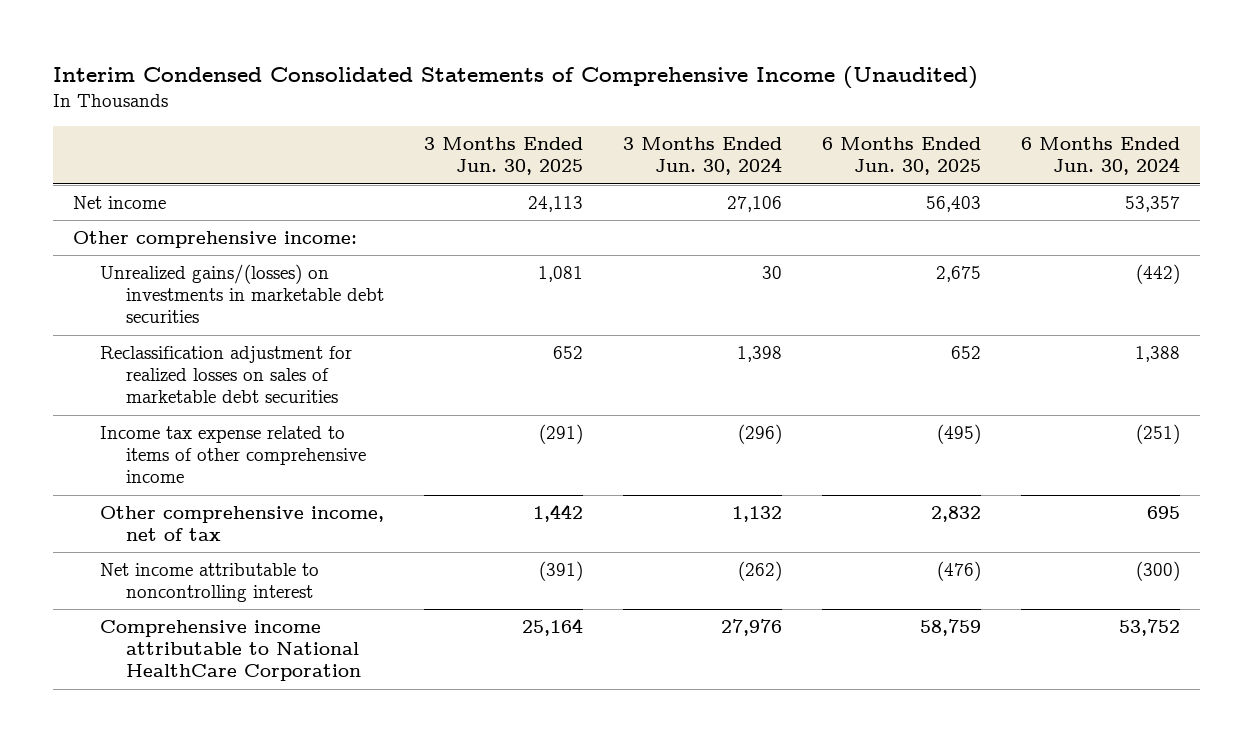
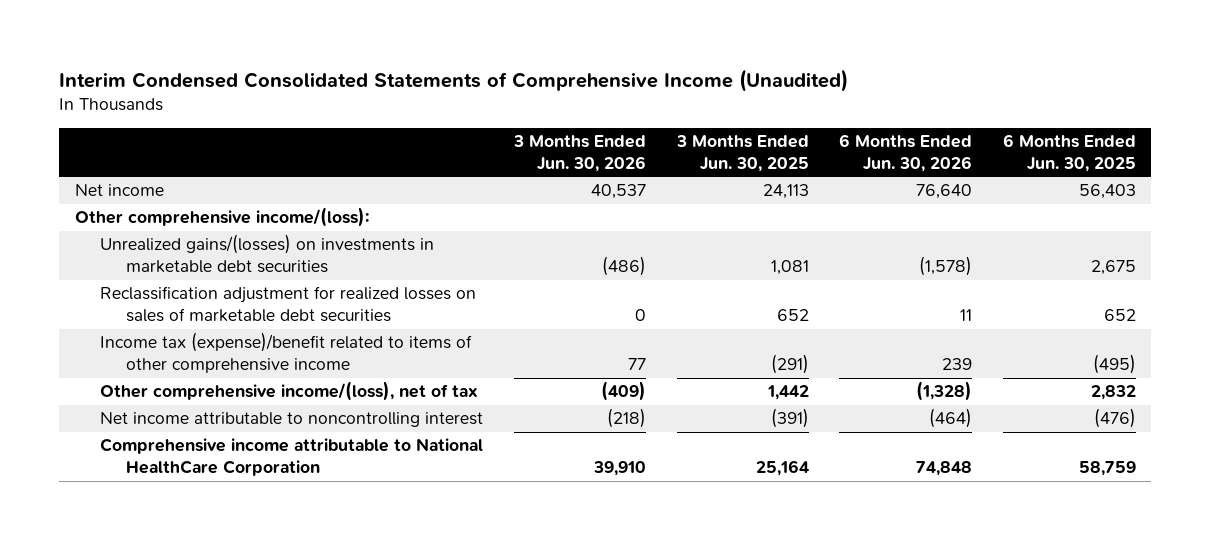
[623,137,783,176] 3 Months Ended Jun. 30, 2024 -> none
[1021,137,1181,176] 6 Months Ended Jun. 30, 2024 -> none
none -> [513,134,647,173] 3 Months Ended Jun. 30, 2026
none -> [839,133,973,173] 6 Months Ended Jun. 30, 2026
[73,231,358,249] Other comprehensive income: -> [74,207,369,228] Other comprehensive income/(loss):
[99,426,367,484] Income tax expense related to items of other comprehensive income -> [100,332,473,374] Income tax (expense)/benefit related to items of other comprehensive income
[99,506,384,542] Other comprehensive income, net of tax -> [100,381,479,402] Other comprehensive income/(loss), net of tax

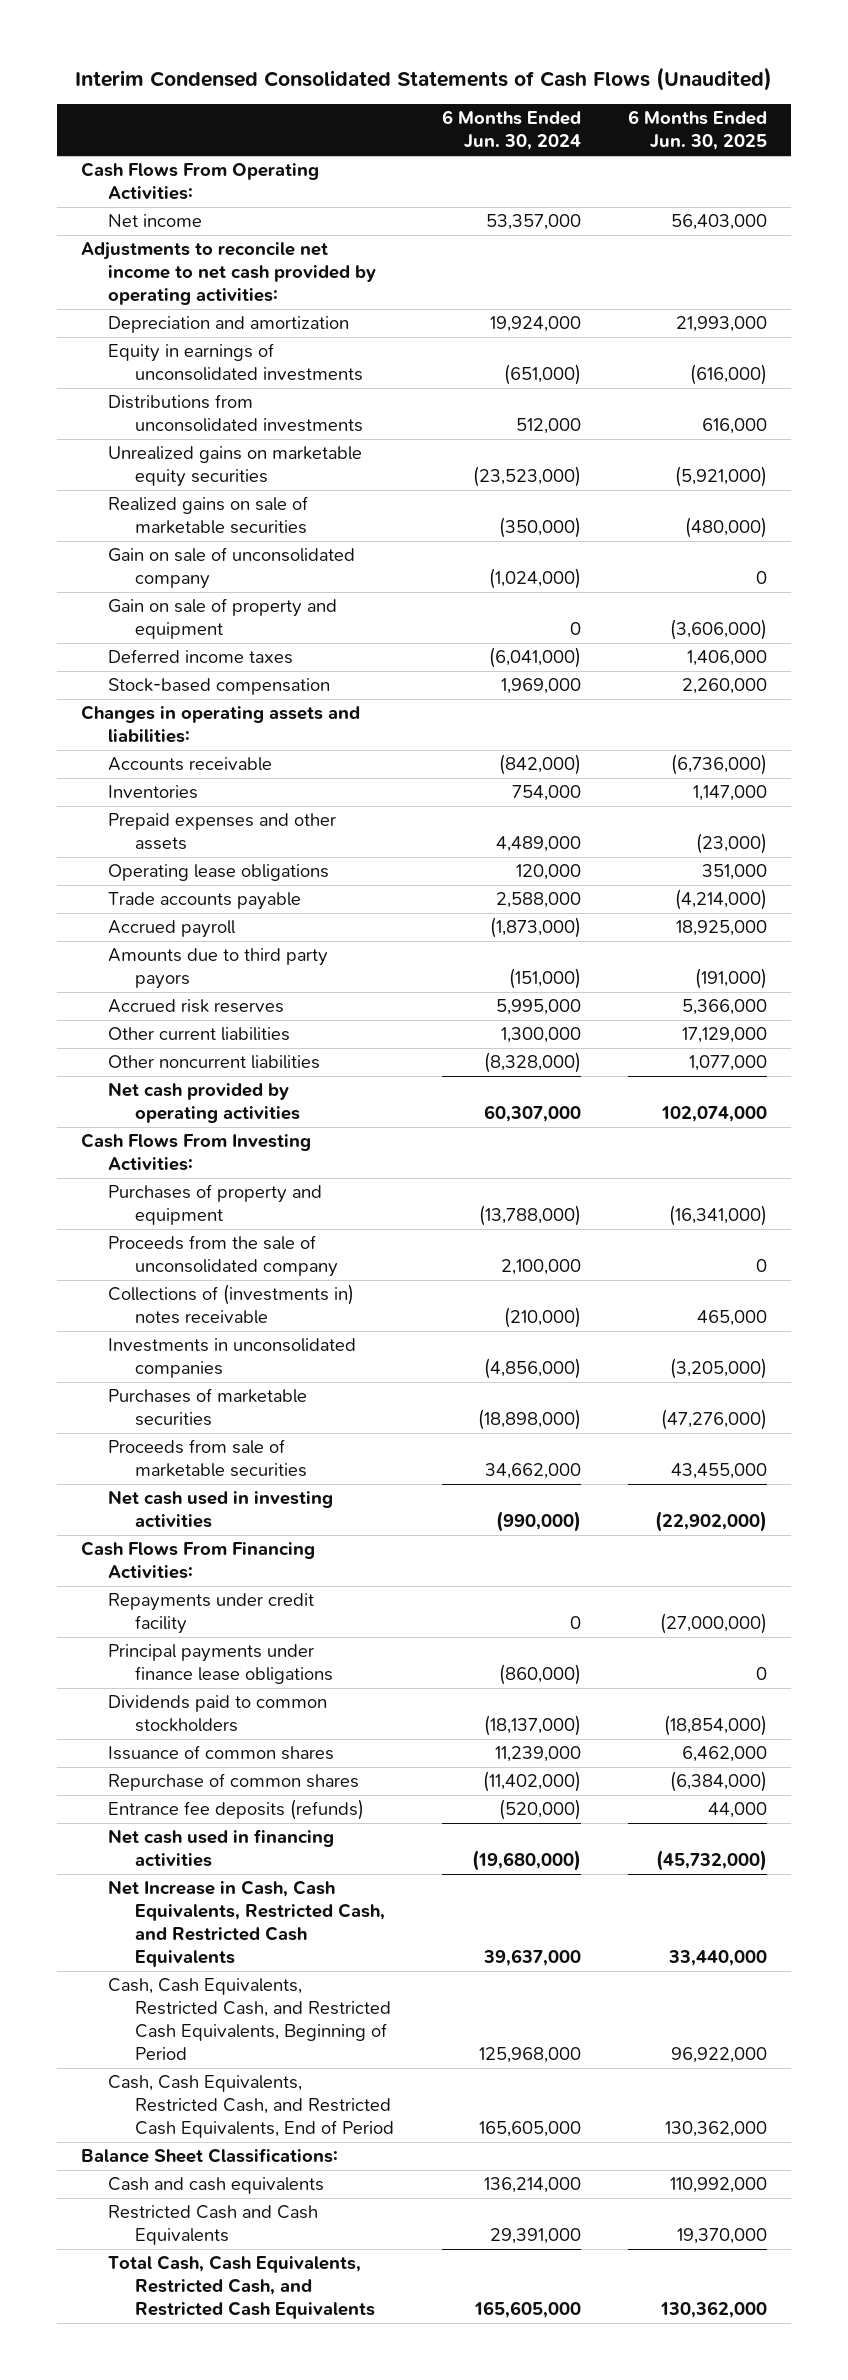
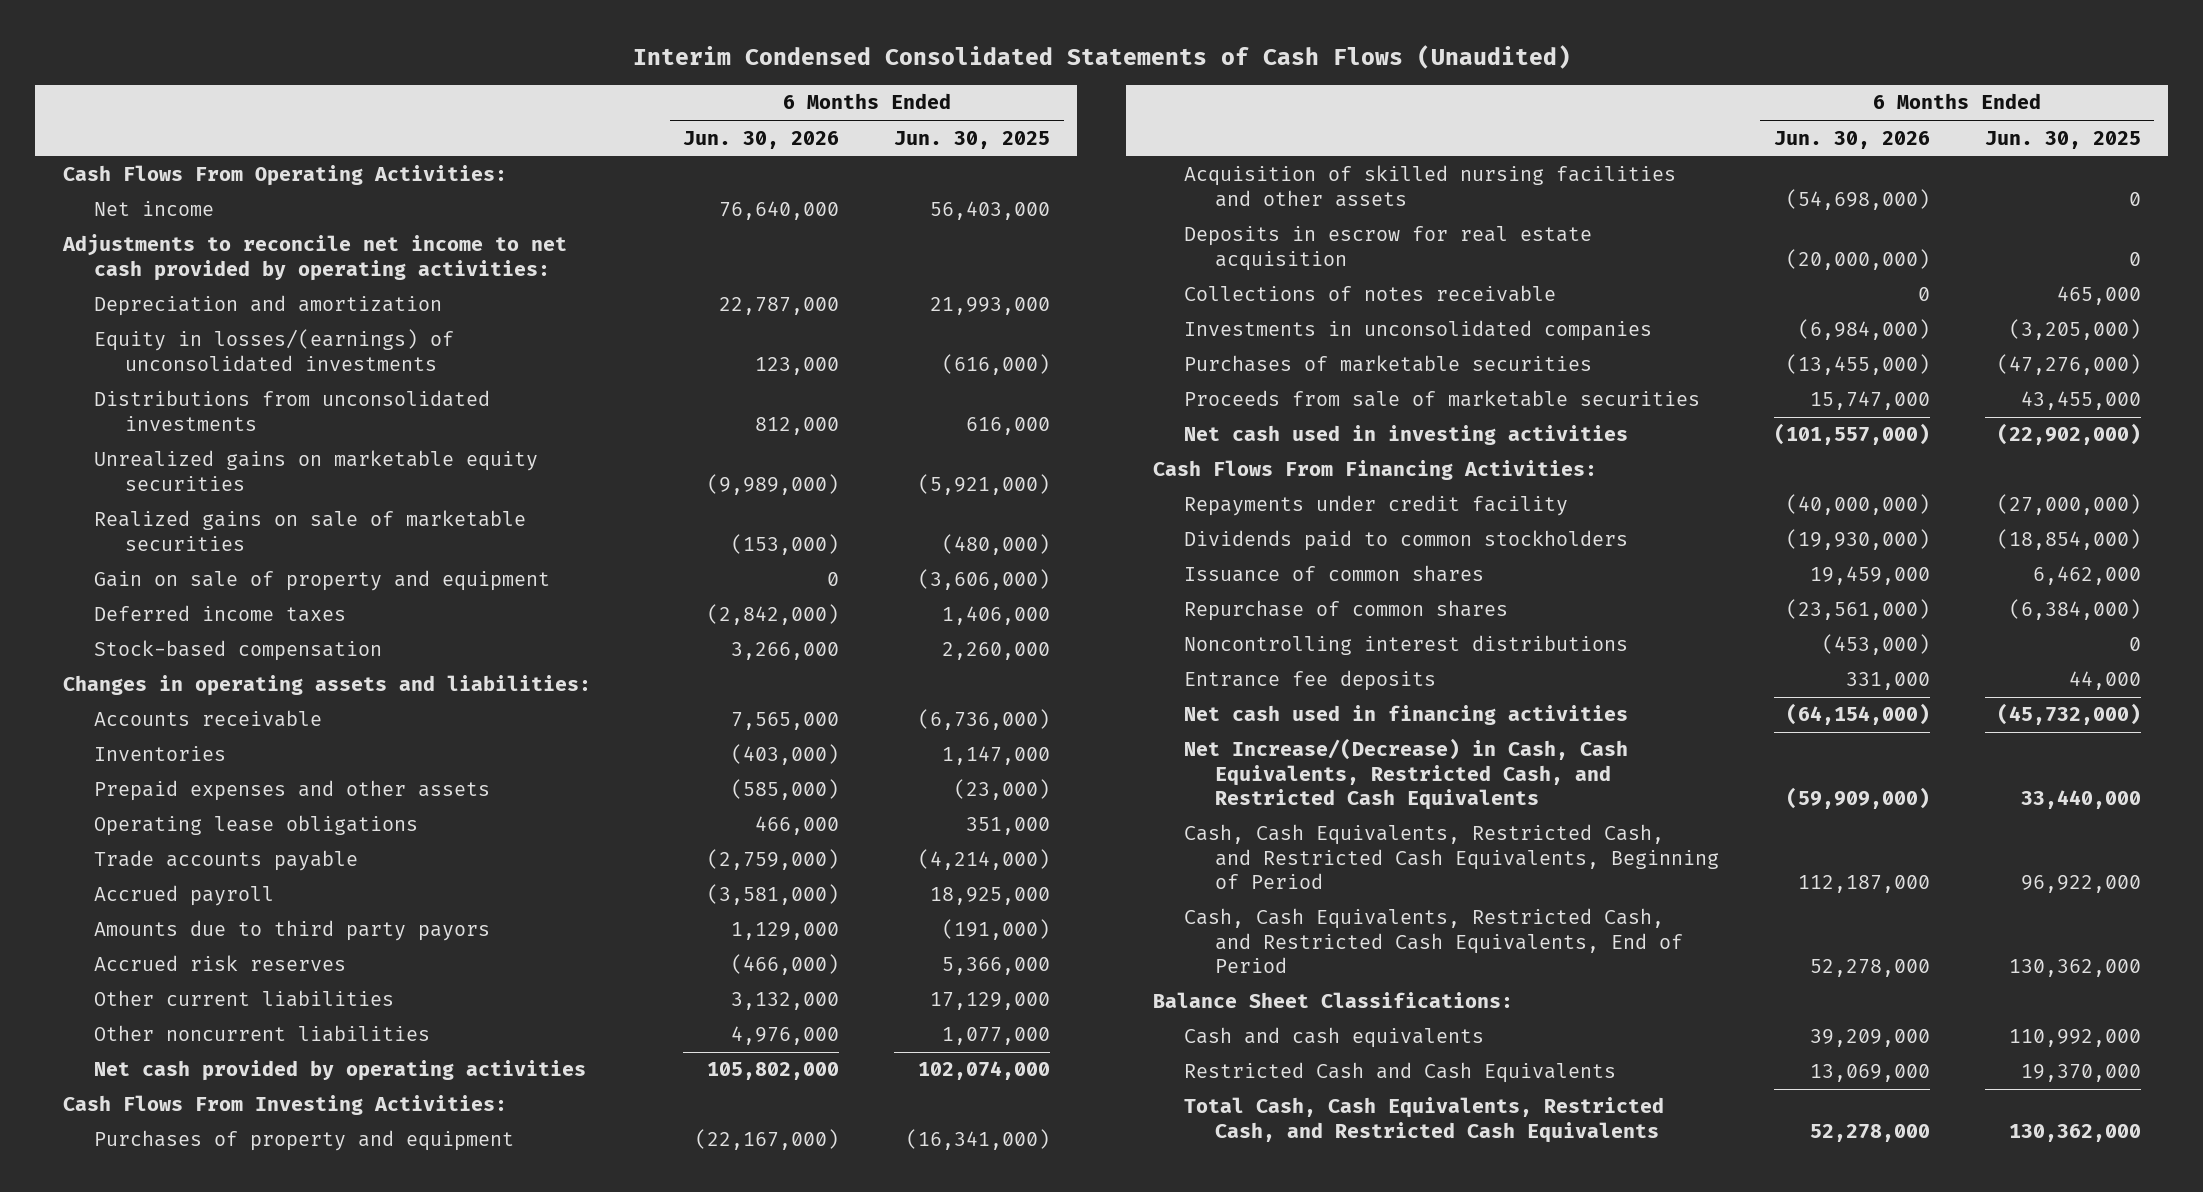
[441,110,581,151] 6 Months Ended Jun. 30, 2024 -> none
none -> [683,130,840,149] Jun. 30, 2026
[108,343,364,382] Equity in earnings of unconsolidated investments -> [93,329,454,372] Equity in losses/(earnings) of unconsolidated investments
[108,547,356,590] Gain on sale of unconsolidated company -> none
[108,1235,339,1278] Proceeds from the sale of unconsolidated company -> none
none -> [1184,165,1677,207] Acquisition of skilled nursing facilities and other assets
none -> [1184,226,1593,271] Deposits in escrow for real estate acquisition
[108,1284,355,1325] Collections of (investments in) notes receivable -> [1184,285,1557,303] Collections of notes receivable
[108,1644,334,1685] Principal payments under finance lease obligations -> none
none -> [1184,635,1629,656] Noncontrolling interest distributions
[108,1799,365,1821] Entrance fee deposits (refunds) -> [1184,670,1437,692] Entrance fee deposits
[108,1880,386,1968] Net Increase in Cash, Cash Equivalents, Restricted Cash, and Restricted Cash Equivalents -> [1184,738,1629,811] Net Increase/(Decrease) in Cash, Cash Equivalents, Restricted Cash, and Restricted Cash Equivalents

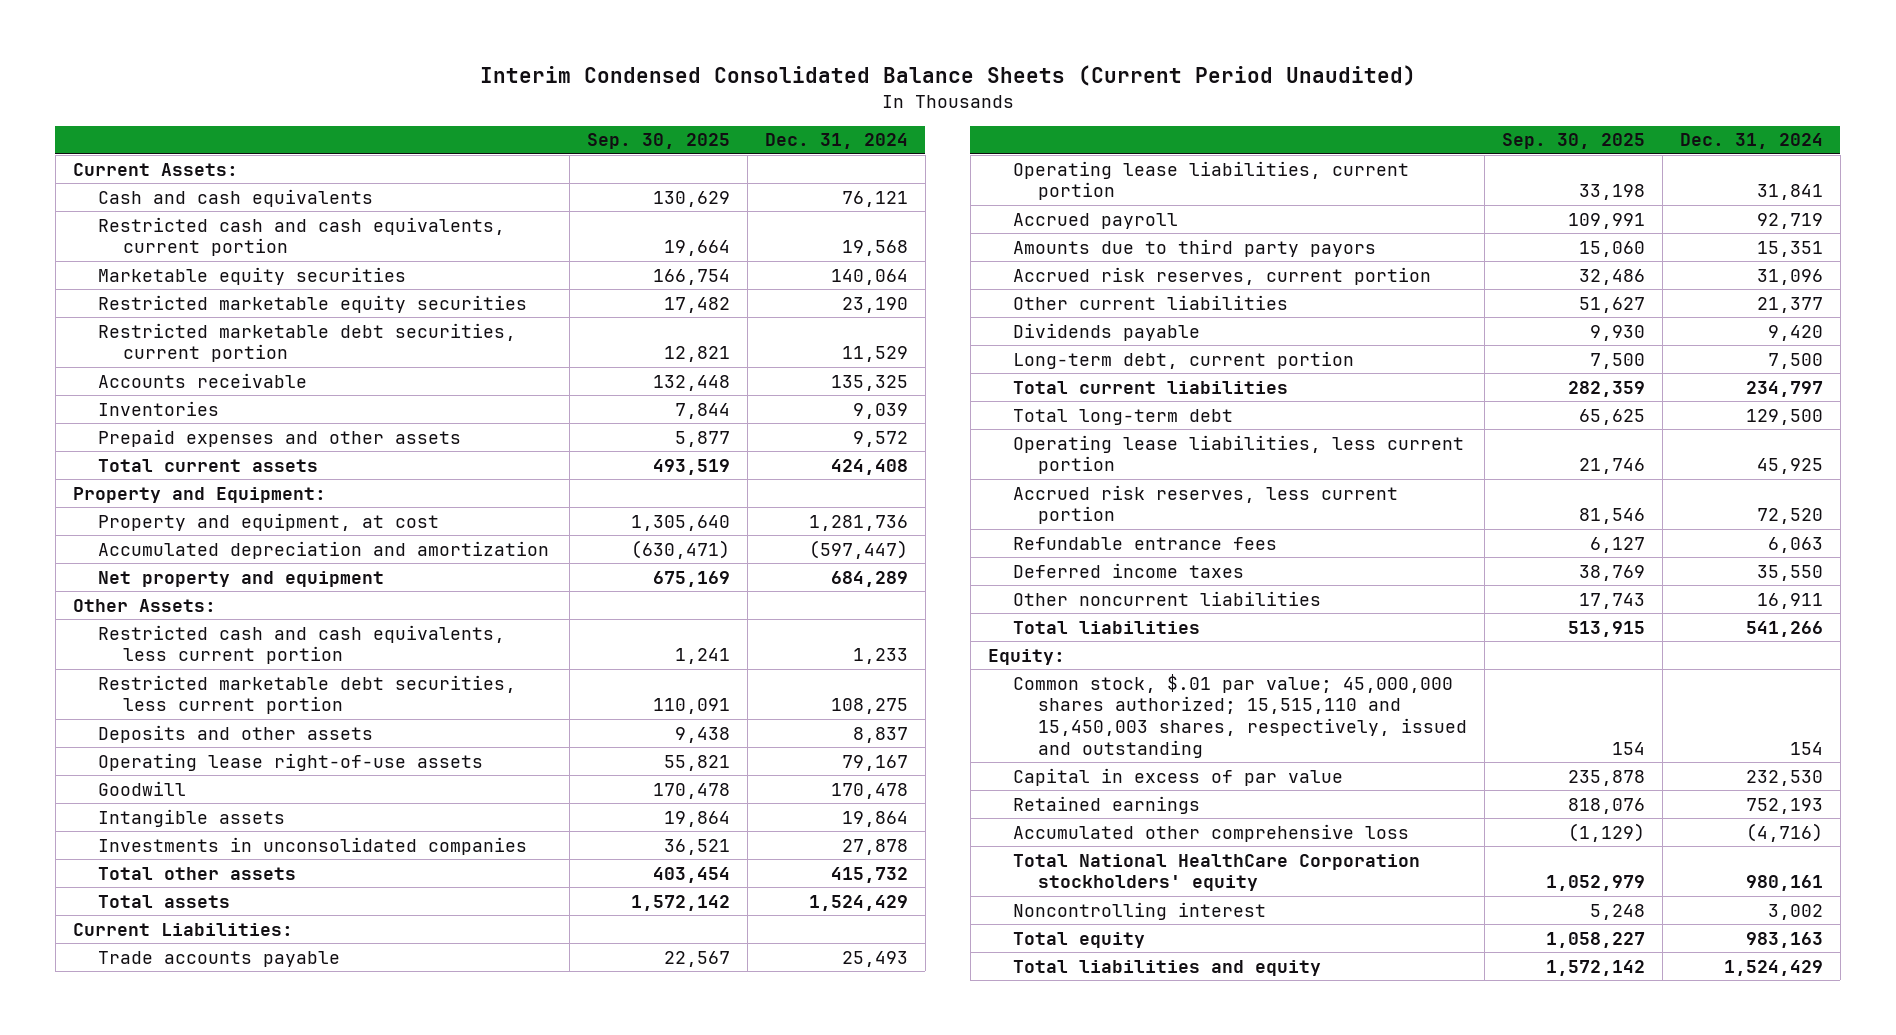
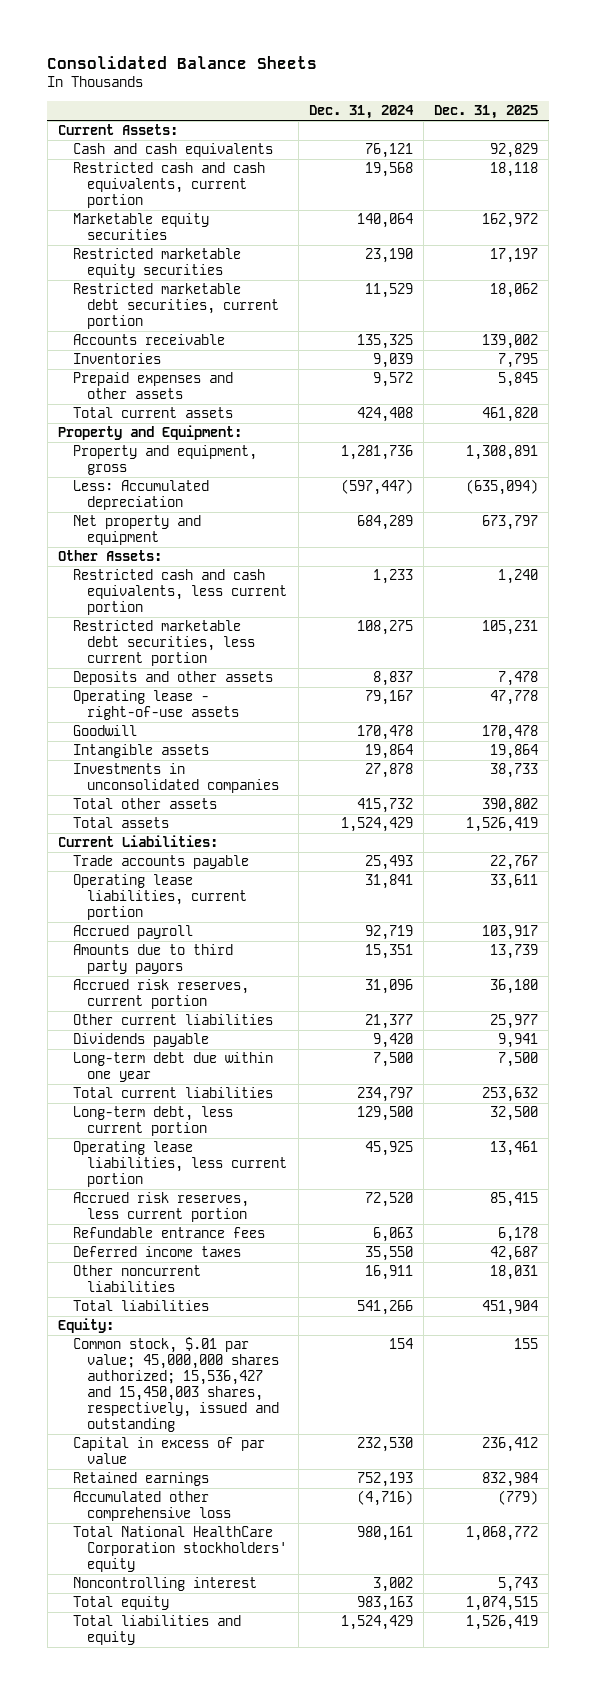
[479,65,1416,87] Interim Condensed Consolidated Balance Sheets (Current Period Unaudited) -> [47,55,318,69] Consolidated Balance Sheets
[586,133,730,150] Sep. 30, 2025 -> none
none -> [434,105,539,120] Dec. 31, 2025
[97,512,439,531] Property and equipment, at cost -> [72,445,257,476] Property and equipment, gross
[97,540,549,559] Accumulated depreciation and amortization -> [72,480,209,511] Less: Accumulated depreciation
[97,752,483,771] Operating lease right-of-use assets -> [72,690,240,721] Operating lease - right-of-use assets
[1012,350,1354,369] Long-term debt, current portion -> [72,1052,273,1083] Long-term debt due within one year
[1012,408,1233,425] Total long-term debt -> [72,1106,233,1137] Long-term debt, less current portion
[1012,673,1468,758] Common stock, $.01 par value; 45,000,000 shares authorized; 15,515,110 and 15,450,003 shares, respectively, issued and outstanding -> [72,1337,280,1433] Common stock, $.01 par value; 45,000,000 shares authorized; 15,536,427 and 15,450,003 shares, respectively, issued and outstanding

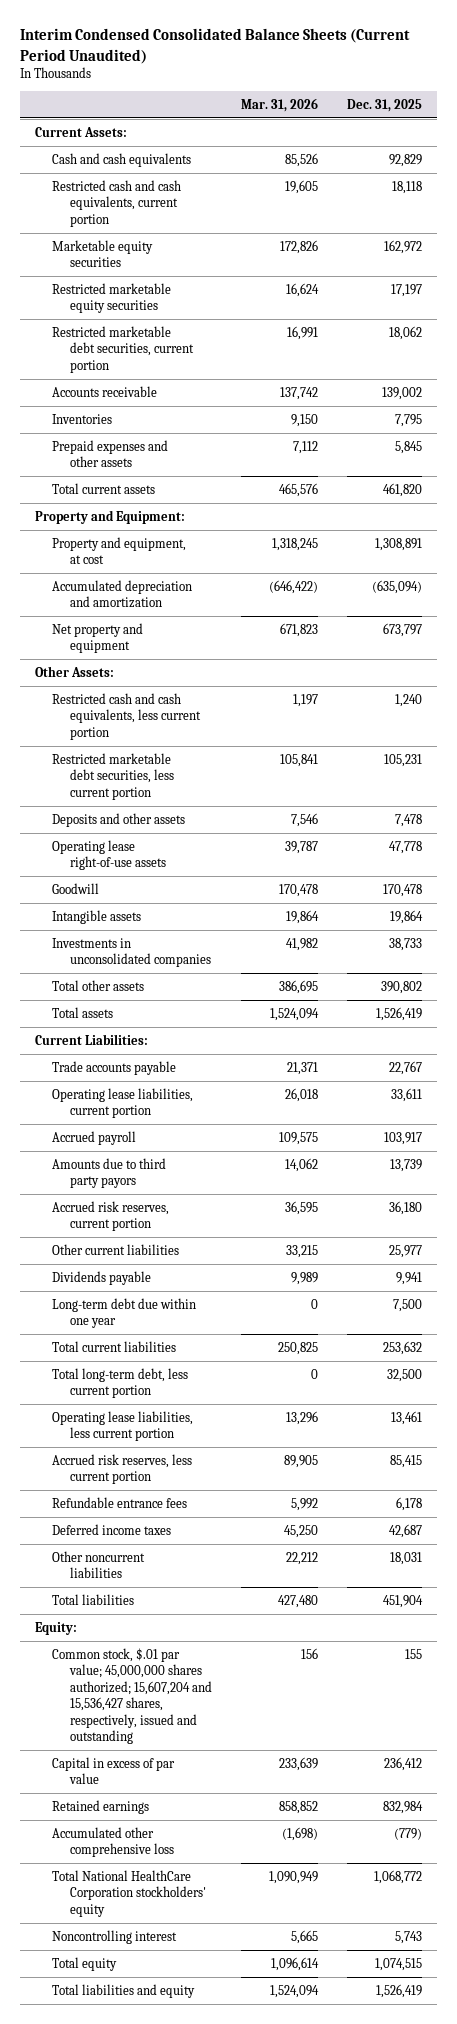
[47,55,318,69] Consolidated Balance Sheets -> [20,28,411,64] Interim Condensed Consolidated Balance Sheets (Current Period Unaudited)
[308,105,414,120] Dec. 31, 2024 -> none
none -> [241,98,319,113] Mar. 31, 2026
[72,445,257,476] Property and equipment, gross -> [52,536,187,565] Property and equipment, at cost
[72,480,209,511] Less: Accumulated depreciation -> [52,579,193,609] Accumulated depreciation and amortization
[72,690,240,721] Operating lease - right-of-use assets -> [52,839,167,871] Operating lease right-of-use assets
[72,1106,233,1137] Long-term debt, less current portion -> [52,1367,189,1399] Total long-term debt, less current portion
[72,1337,280,1433] Common stock, $.01 par value; 45,000,000 shares authorized; 15,536,427 and 15,450,003 shares, respectively, issued and outstanding -> [52,1647,213,1745] Common stock, $.01 par value; 45,000,000 shares authorized; 15,607,204 and 15,536,427 shares, respectively, issued and outstanding

